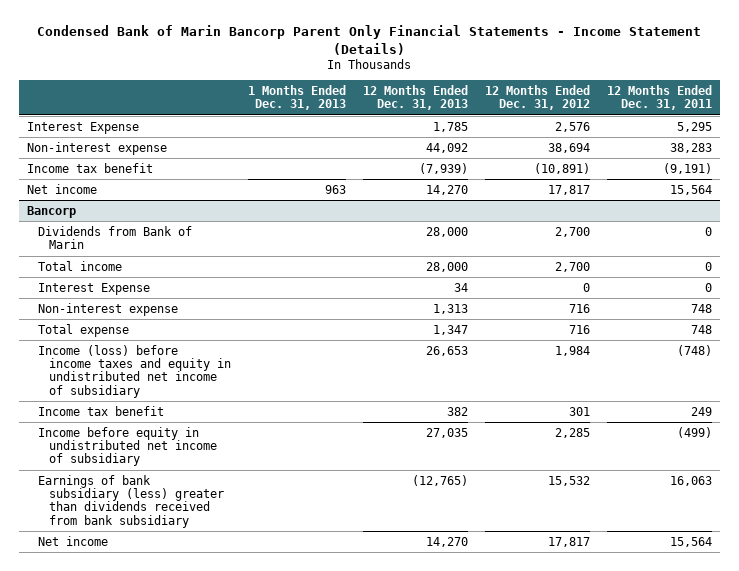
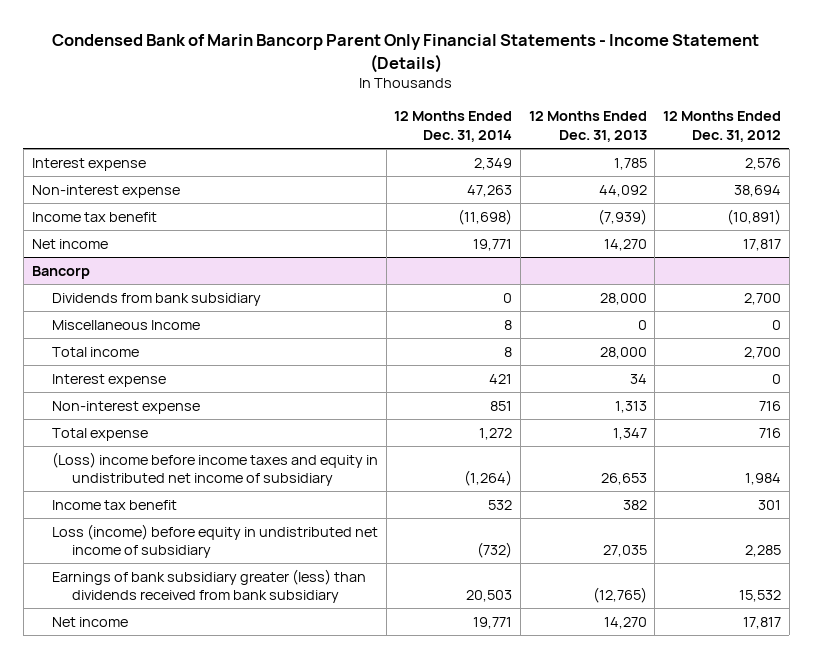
[248,84,347,111] 1 Months Ended Dec. 31, 2013 -> none
[606,84,712,111] 12 Months Ended Dec. 31, 2011 -> none
none -> [394,111,513,143] 12 Months Ended Dec. 31, 2014
[27,121,140,134] Interest Expense -> [31,157,146,171] Interest expense
[38,225,193,250] Dividends from Bank of Marin -> [51,292,261,306] Dividends from bank subsidiary
none -> [51,319,200,330] Miscellaneous Income
[38,282,151,295] Interest Expense -> [51,373,166,387] Interest expense
[38,344,232,398] Income (loss) before income taxes and equity in undistributed net income of subsidiary -> [51,451,378,487] (Loss) income before income taxes and equity in undistributed net income of subsidiary
[38,426,218,467] Income before equity in undistributed net income of subsidiary -> [51,523,378,559] Loss (income) before equity in undistributed net income of subsidiary
[38,474,225,528] Earnings of bank subsidiary (less) greater than dividends received from bank subsidiary -> [51,568,366,604] Earnings of bank subsidiary greater (less) than dividends received from bank subsidiary

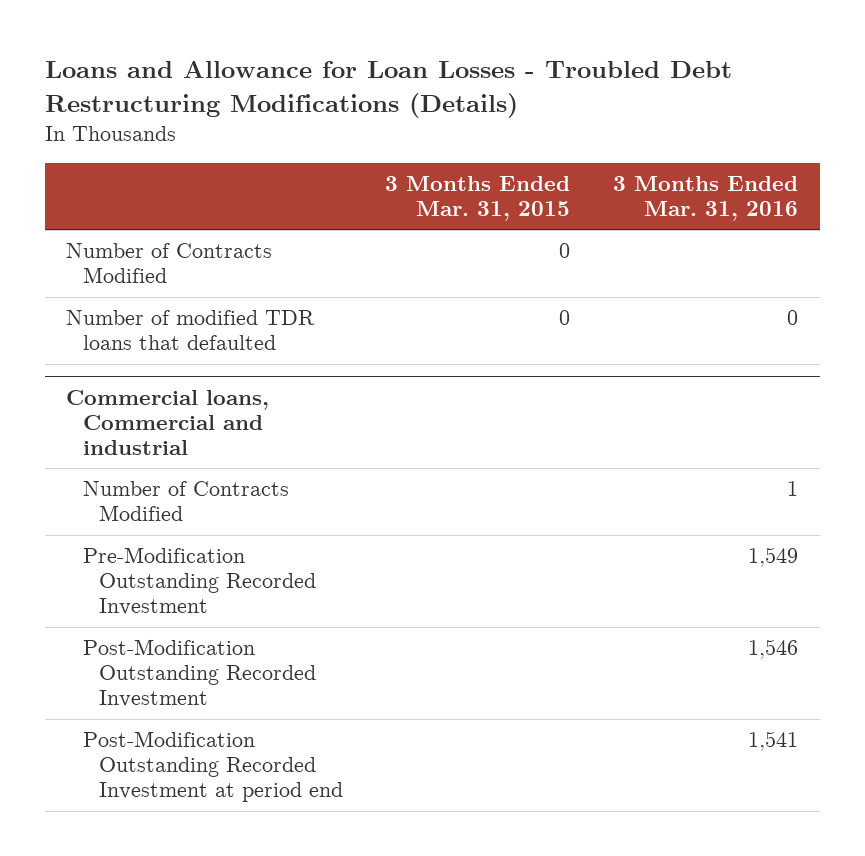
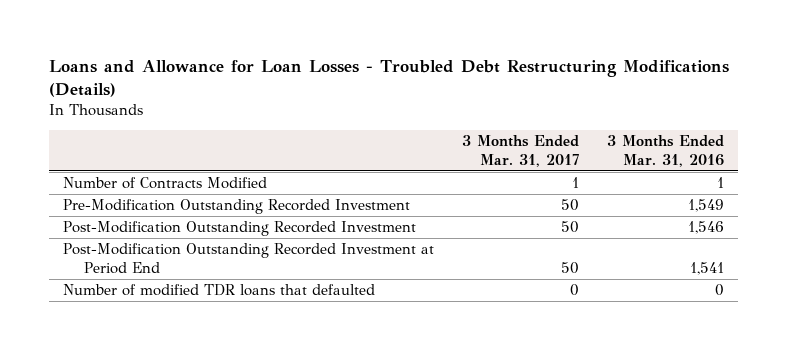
[385,176,571,221] 3 Months Ended Mar. 31, 2015 -> none
none -> [462,135,580,167] 3 Months Ended Mar. 31, 2017
[66,243,273,284] Number of Contracts Modified -> none
[66,389,270,455] Commercial loans, Commercial and industrial -> none
[82,731,343,803] Post-Modification Outstanding Recorded Investment at period end -> [63,243,435,274] Post-Modification Outstanding Recorded Investment at Period End
[66,310,316,351] Number of modified TDR loans that defaulted -> [63,284,376,297] Number of modified TDR loans that defaulted

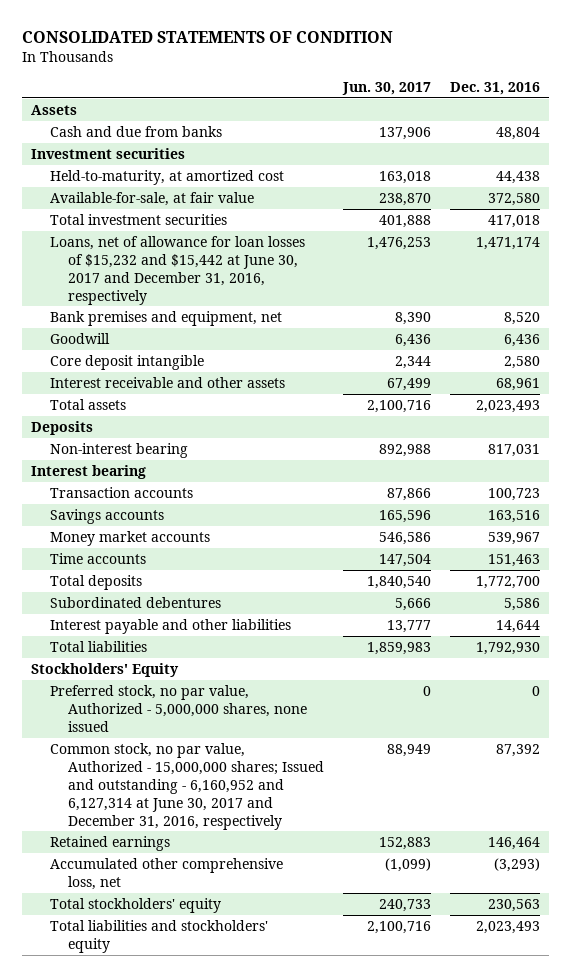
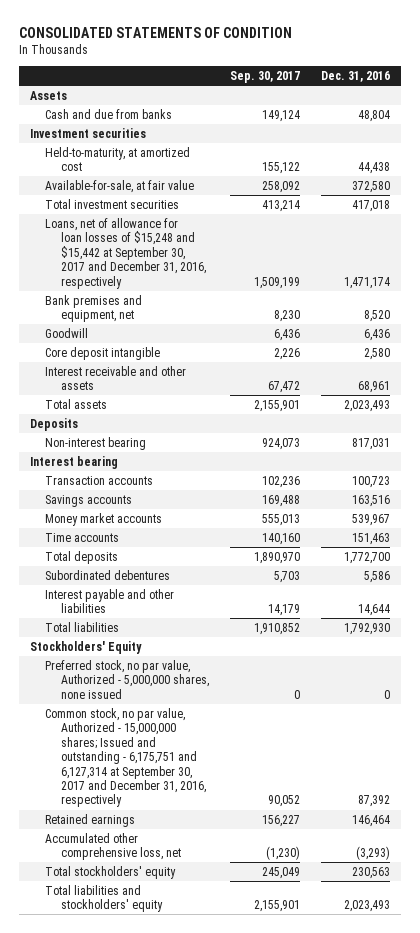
[341,81,431,95] Jun. 30, 2017 -> none
none -> [230,71,301,84] Sep. 30, 2017
[49,235,305,305] Loans, net of allowance for loan losses of $15,232 and $15,442 at June 30, 2017 and December 31, 2016, respectively -> [45,217,206,289] Loans, net of allowance for loan losses of $15,248 and $15,442 at September 30, 2017 and December 31, 2016, respectively
[49,742,325,830] Common stock, no par value, Authorized - 15,000,000 shares; Issued and outstanding - 6,160,952 and 6,127,314 at June 30, 2017 and December 31, 2016, respectively -> [45,707,206,808] Common stock, no par value, Authorized - 15,000,000 shares; Issued and outstanding - 6,175,751 and 6,127,314 at September 30, 2017 and December 31, 2016, respectively

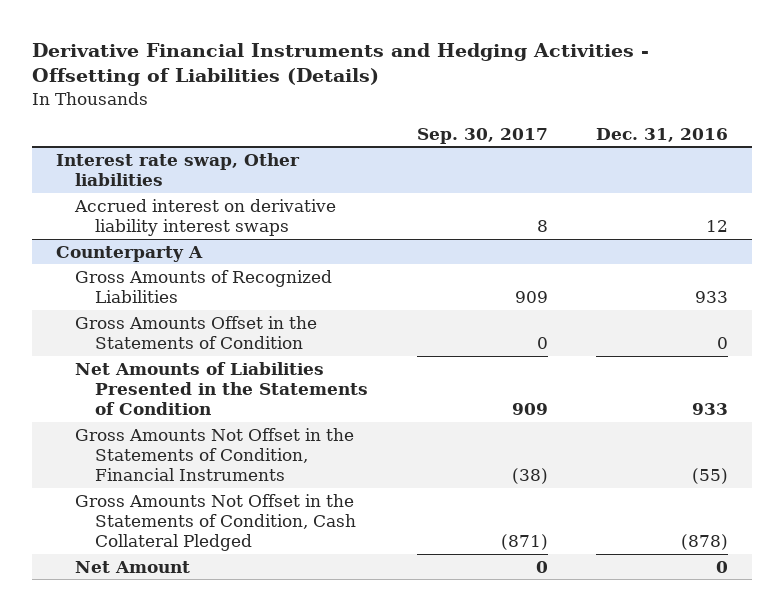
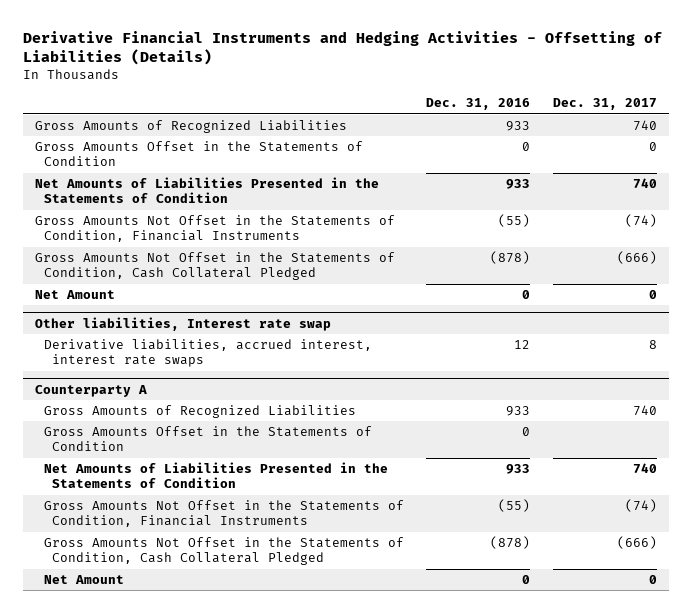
[416,127,548,144] Sep. 30, 2017 -> none
none -> [553,98,658,111] Dec. 31, 2017
none -> [34,120,347,134] Gross Amounts of Recognized Liabilities
none -> [34,141,363,167] Gross Amounts Offset in the Statements of Condition
none -> [34,177,379,204] Net Amounts of Liabilities Presented in the Statements of Condition
none -> [34,215,395,243] Gross Amounts Not Offset in the Statements of Condition, Financial Instruments
none -> [34,252,395,281] Gross Amounts Not Offset in the Statements of Condition, Cash Collateral Pledged
none -> [34,290,115,300] Net Amount
[55,152,300,186] Interest rate swap, Other liabilities -> [34,316,331,331] Other liabilities, Interest rate swap
[74,198,337,236] Accrued interest on derivative liability interest swaps -> [43,339,372,368] Derivative liabilities, accrued interest, interest rate swaps

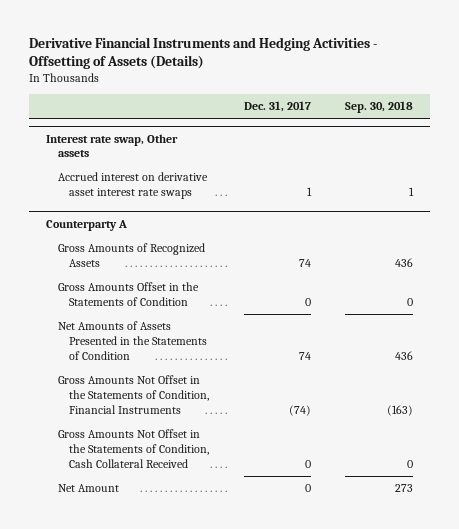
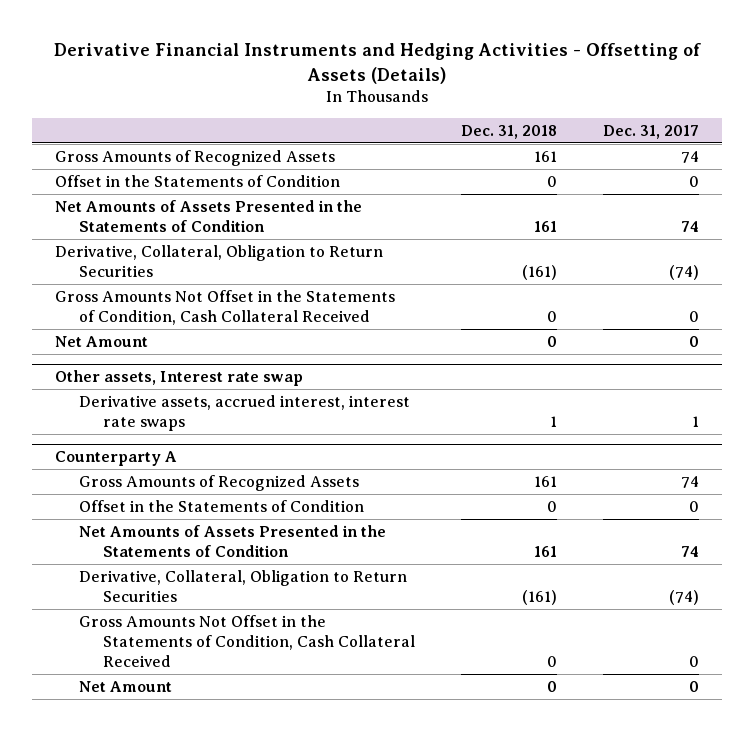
[345,101,414,114] Sep. 30, 2018 -> none
none -> [461,124,558,139] Dec. 31, 2018
none -> [54,149,335,166] Gross Amounts of Recognized Assets
none -> [54,174,340,187] Offset in the Statements of Condition
none -> [54,199,362,233] Net Amounts of Assets Presented in the Statements of Condition
none -> [54,244,383,278] Derivative, Collateral, Obligation to Return Securities
none -> [54,289,395,326] Gross Amounts Not Offset in the Statements of Condition, Cash Collateral Received
none -> [54,335,148,347] Net Amount
[46,133,179,158] Interest rate swap, Other assets -> [54,369,303,386] Other assets, Interest rate swap
[57,172,208,200] Accrued interest on derivative asset interest rate swaps -> [79,394,411,432] Derivative assets, accrued interest, interest rate swaps
[57,282,199,307] Gross Amounts Offset in the Statements of Condition -> [79,499,365,512] Offset in the Statements of Condition
[57,375,210,414] Gross Amounts Not Offset in the Statements of Condition, Financial Instruments -> [79,569,408,603] Derivative, Collateral, Obligation to Return Securities

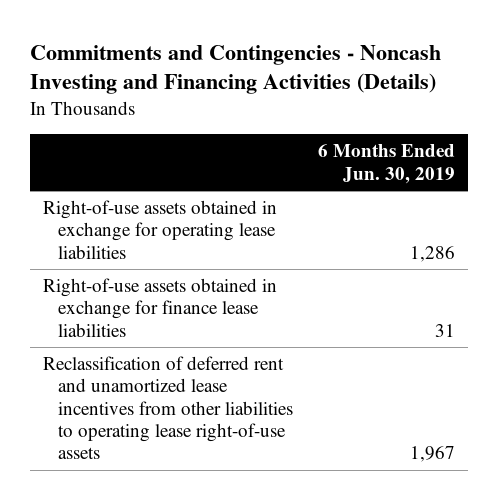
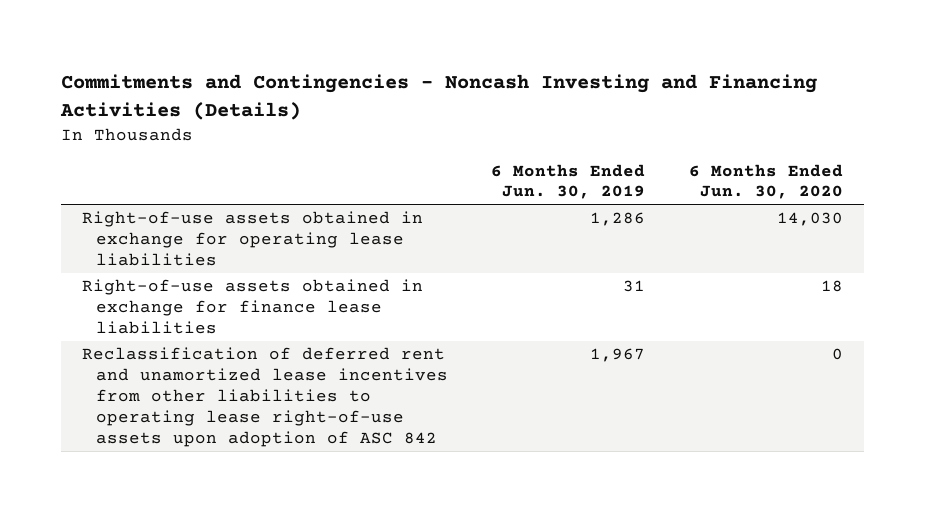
none -> [688,163,843,200] 6 Months Ended Jun. 30, 2020
[42,356,293,460] Reclassification of deferred rent and unamortized lease incentives from other liabilities to operating lease right-of-use assets -> [82,347,449,447] Reclassification of deferred rent and unamortized lease incentives from other liabilities to operating lease right-of-use assets upon adoption of ASC 842

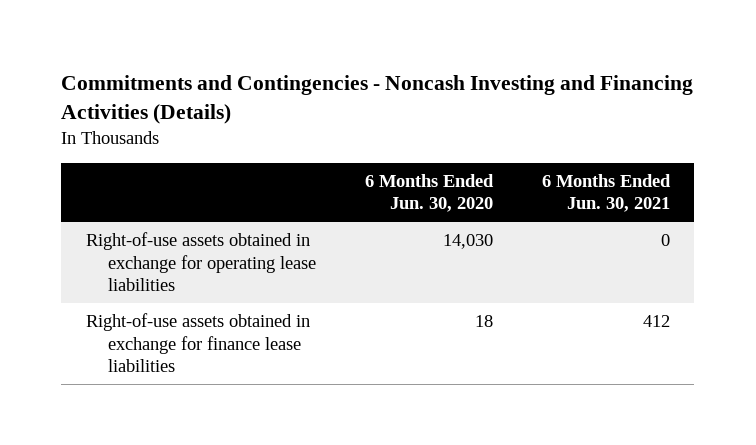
[491,163,646,200] 6 Months Ended Jun. 30, 2019 -> none
none -> [541,173,671,213] 6 Months Ended Jun. 30, 2021
[82,347,449,447] Reclassification of deferred rent and unamortized lease incentives from other liabilities to operating lease right-of-use assets upon adoption of ASC 842 -> none

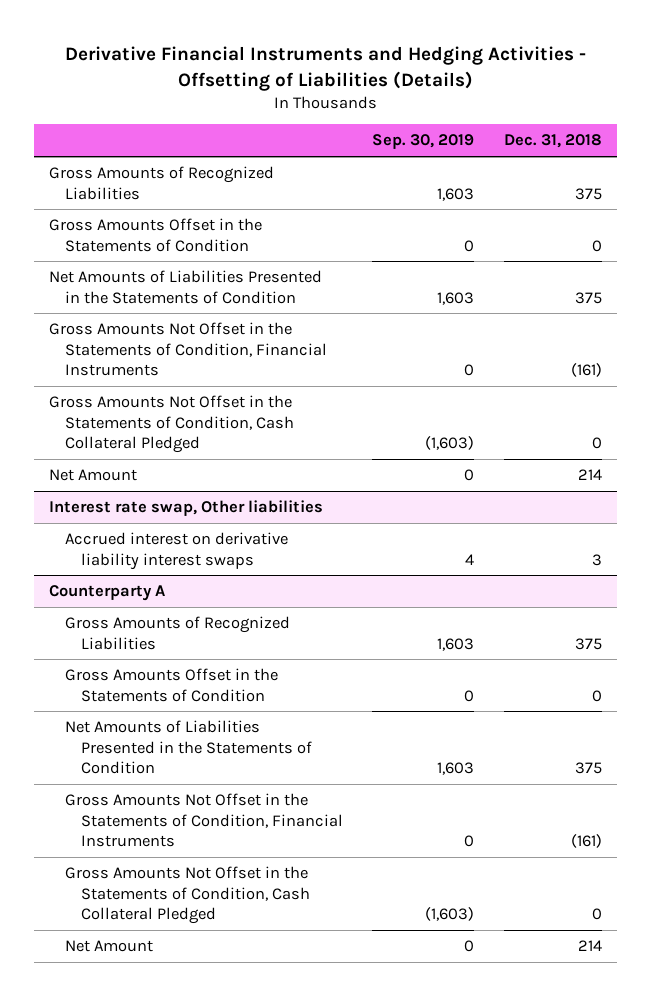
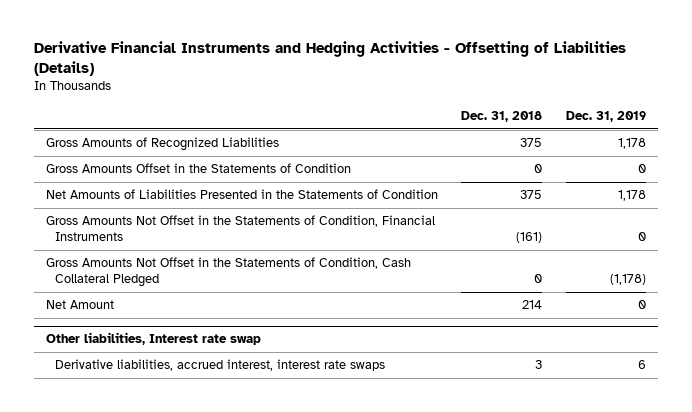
[372,134,475,150] Sep. 30, 2019 -> none
none -> [566,110,647,122] Dec. 31, 2019
[49,585,166,602] Counterparty A -> none
[64,616,290,650] Gross Amounts of Recognized Liabilities -> none
[64,668,278,702] Gross Amounts Offset in the Statements of Condition -> none
[64,720,312,775] Net Amounts of Liabilities Presented in the Statements of Condition -> none
[64,793,343,848] Gross Amounts Not Offset in the Statements of Condition, Financial Instruments -> none
[64,866,310,925] Gross Amounts Not Offset in the Statements of Condition, Cash Collateral Pledged -> none
[64,940,153,953] Net Amount -> none
[49,500,324,517] Interest rate swap, Other liabilities -> [45,332,261,346] Other liabilities, Interest rate swap
[64,532,288,570] Accrued interest on derivative liability interest swaps -> [55,359,386,372] Derivative liabilities, accrued interest, interest rate swaps

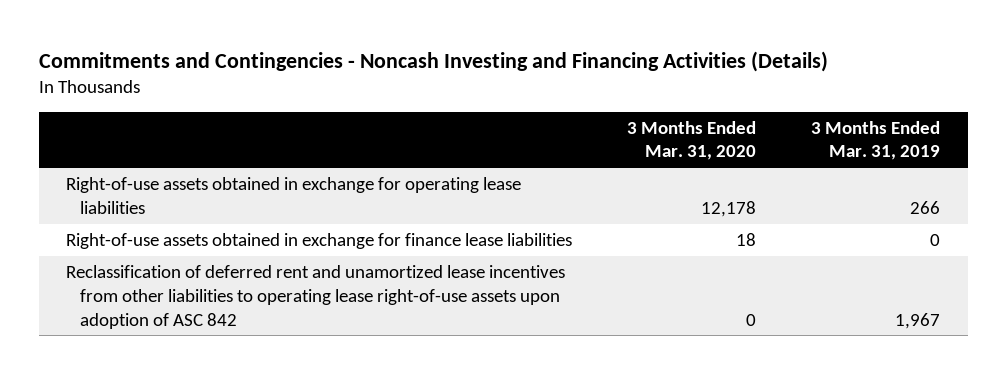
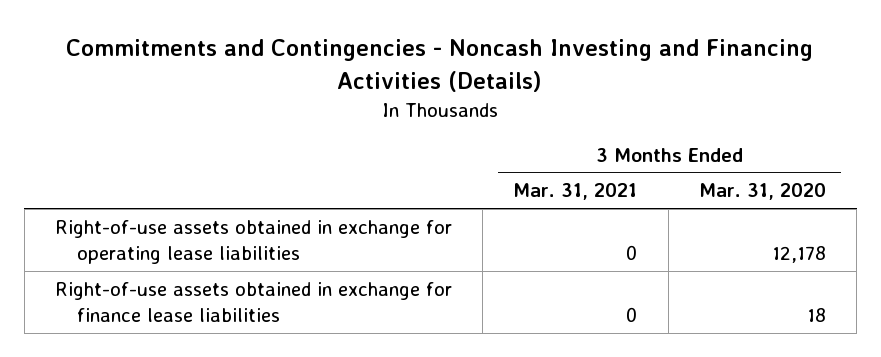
[811,120,941,161] 3 Months Ended Mar. 31, 2019 -> none
none -> [513,183,638,201] Mar. 31, 2021
[66,264,566,329] Reclassification of deferred rent and unamortized lease incentives from other liabilities to operating lease right-of-use assets upon adoption of ASC 842 -> none

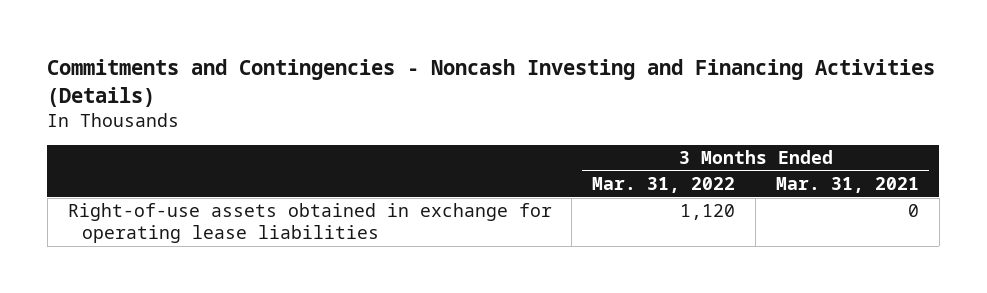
[698,183,826,201] Mar. 31, 2020 -> none
none -> [592,177,736,194] Mar. 31, 2022
[54,281,452,322] Right-of-use assets obtained in exchange for finance lease liabilities -> none

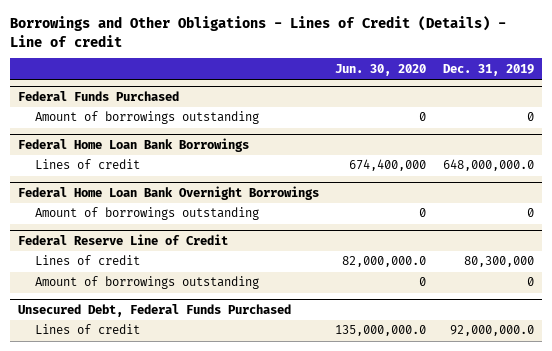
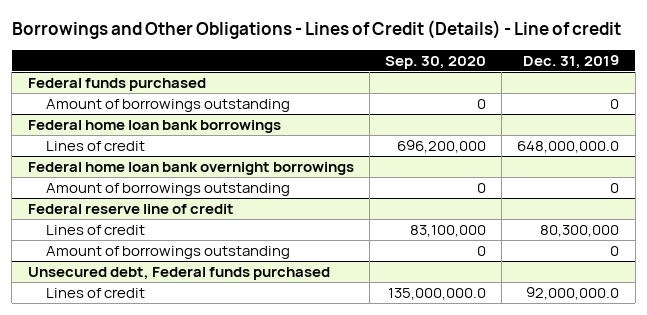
[335,63,427,76] Jun. 30, 2020 -> none
none -> [385,55,487,69] Sep. 30, 2020
[17,91,179,102] Federal Funds Purchased -> [27,78,206,92] Federal funds purchased
[17,138,249,153] Federal Home Loan Bank Borrowings -> [27,120,281,134] Federal home loan bank borrowings
[17,186,319,201] Federal Home Loan Bank Overnight Borrowings -> [27,162,354,176] Federal home loan bank overnight borrowings
[17,234,228,246] Federal Reserve Line of Credit -> [27,204,234,215] Federal reserve line of credit
[17,304,291,318] Unsecured Debt, Federal Funds Purchased -> [27,267,330,281] Unsecured debt, Federal funds purchased

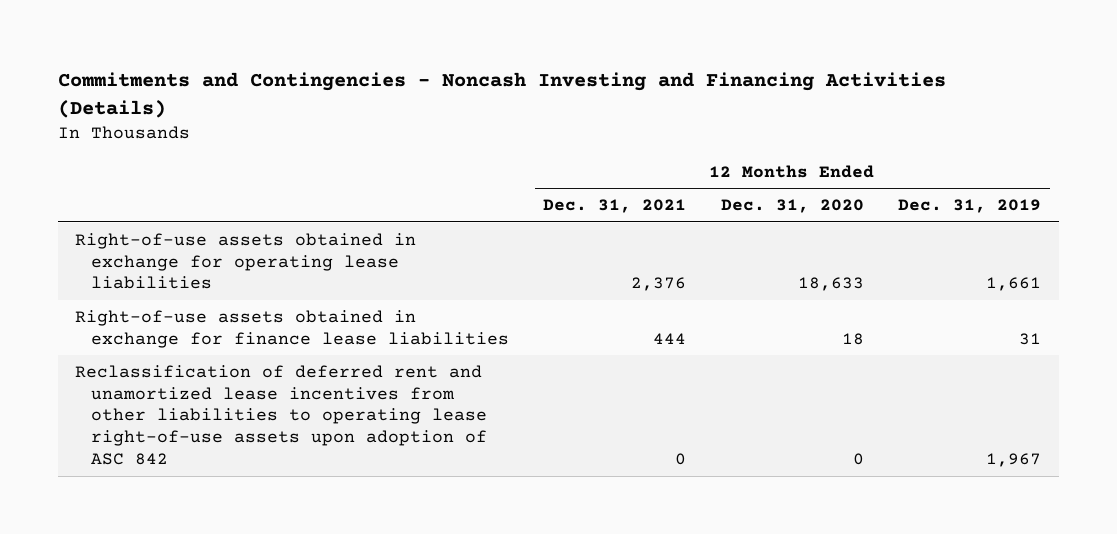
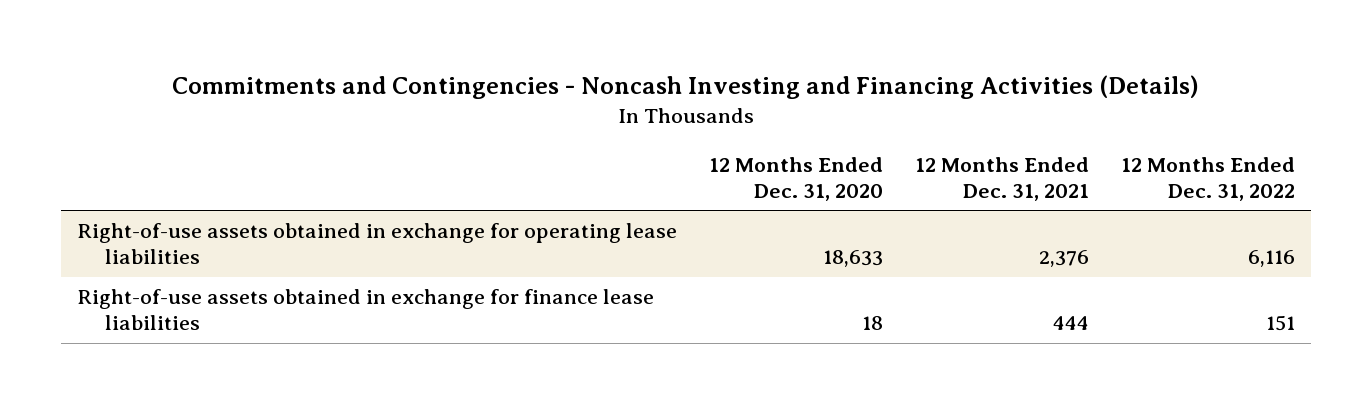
[898,199,1042,214] Dec. 31, 2019 -> none
none -> [1121,156,1296,201] 12 Months Ended Dec. 31, 2022
[75,364,487,466] Reclassification of deferred rent and unamortized lease incentives from other liabilities to operating lease right-of-use assets upon adoption of ASC 842 -> none

